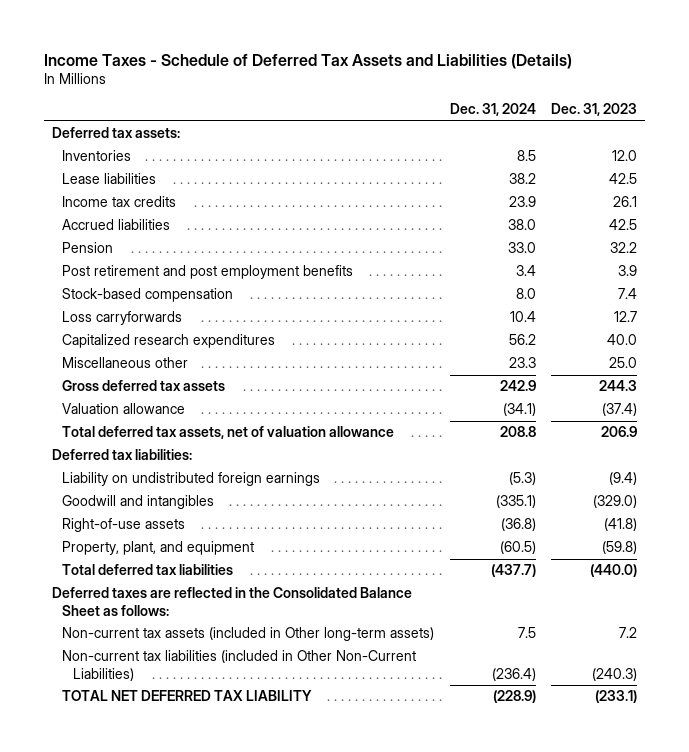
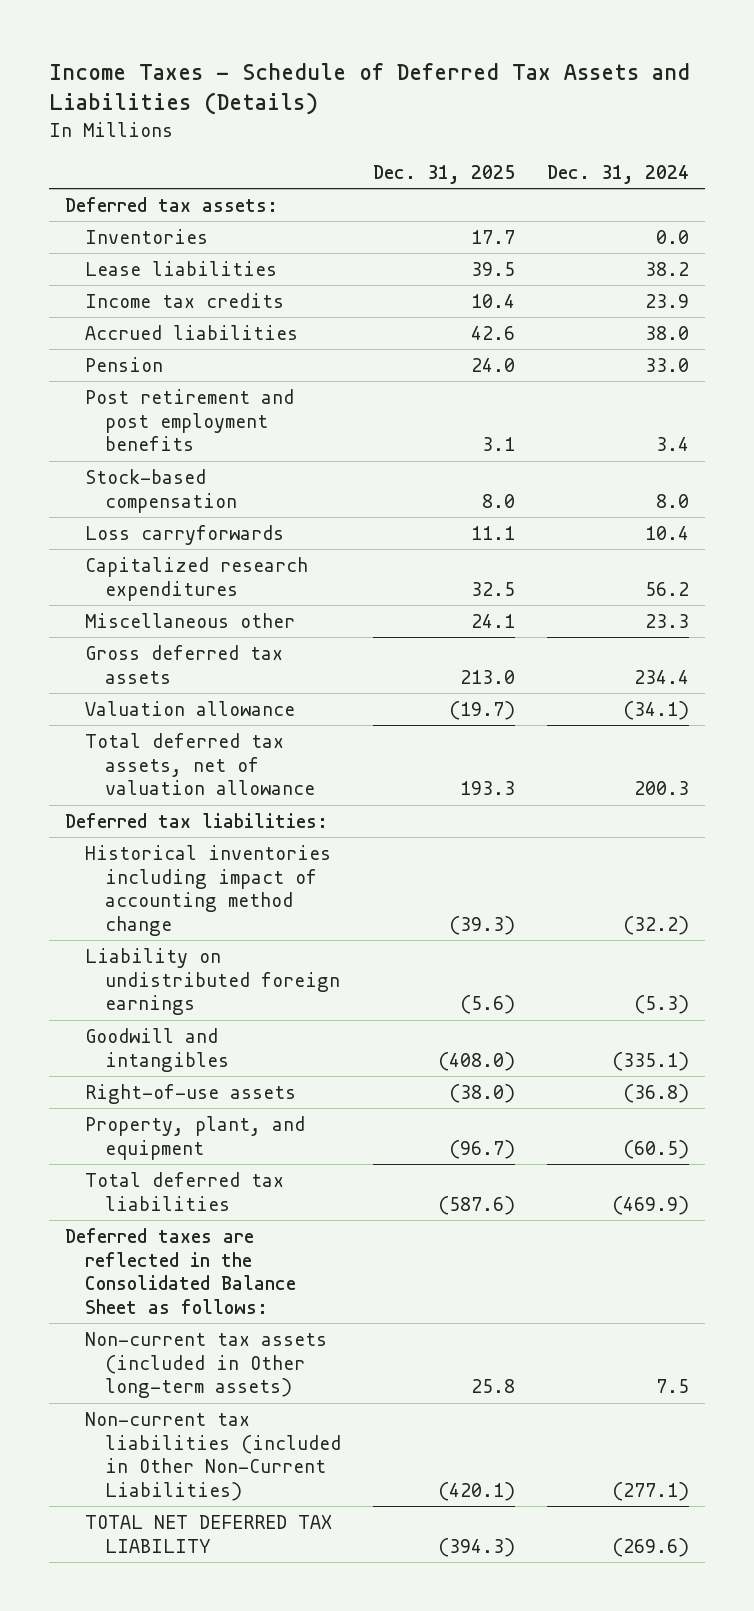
[551,103,638,117] Dec. 31, 2023 -> none
none -> [372,165,515,185] Dec. 31, 2025
[516,150,536,162] 8.5 -> [655,229,689,244] 0.0
[499,380,536,392] 242.9 -> [633,669,689,684] 234.4
[499,426,536,438] 208.8 -> [633,781,689,796] 200.3
none -> [84,844,331,937] Historical inventories including impact of accounting method change
[490,564,536,578] (437.7) -> [611,1195,689,1215] (469.9)
[491,667,536,681] (236.4) -> [611,1482,689,1502] (277.1)
[492,690,536,704] (228.9) -> [611,1537,689,1557] (269.6)

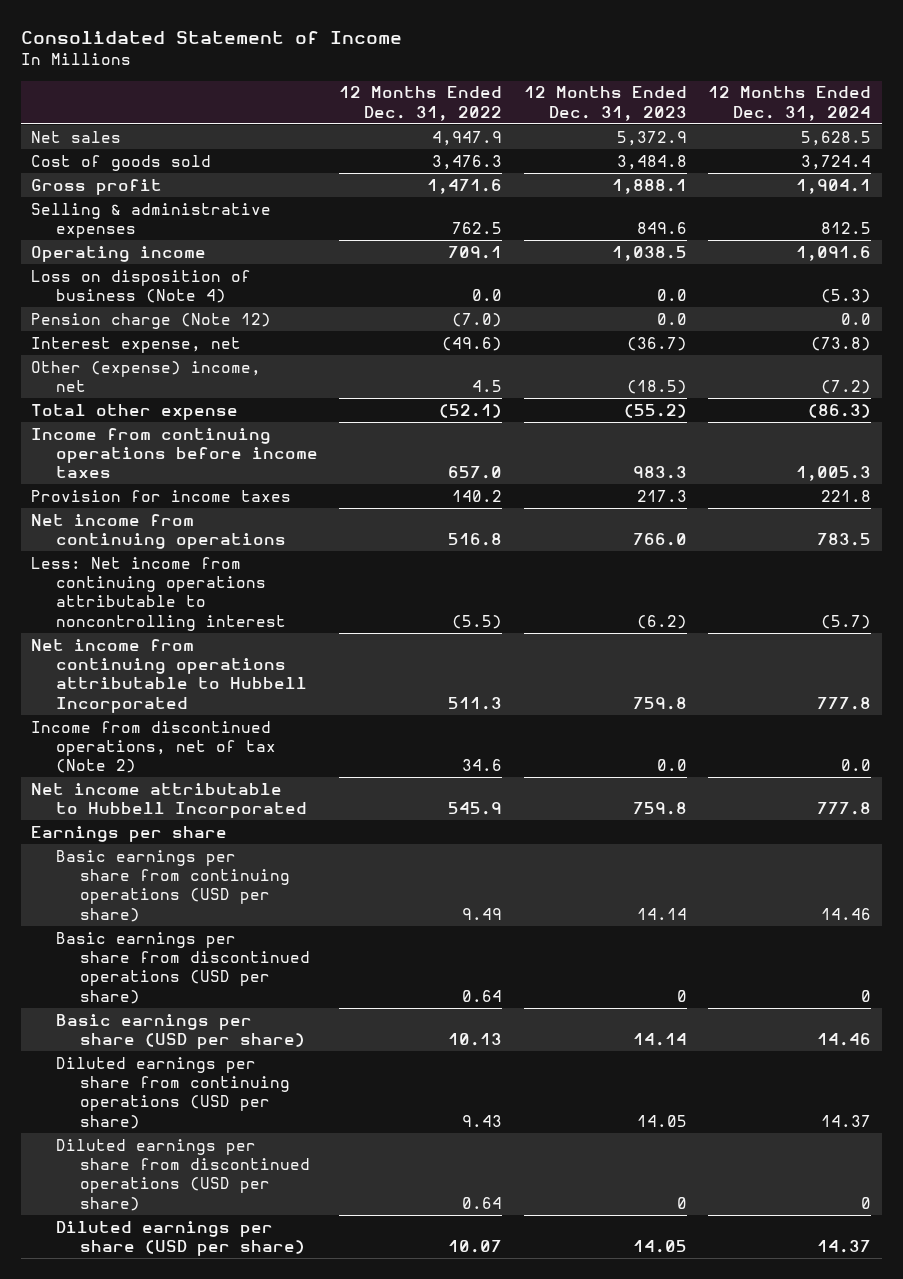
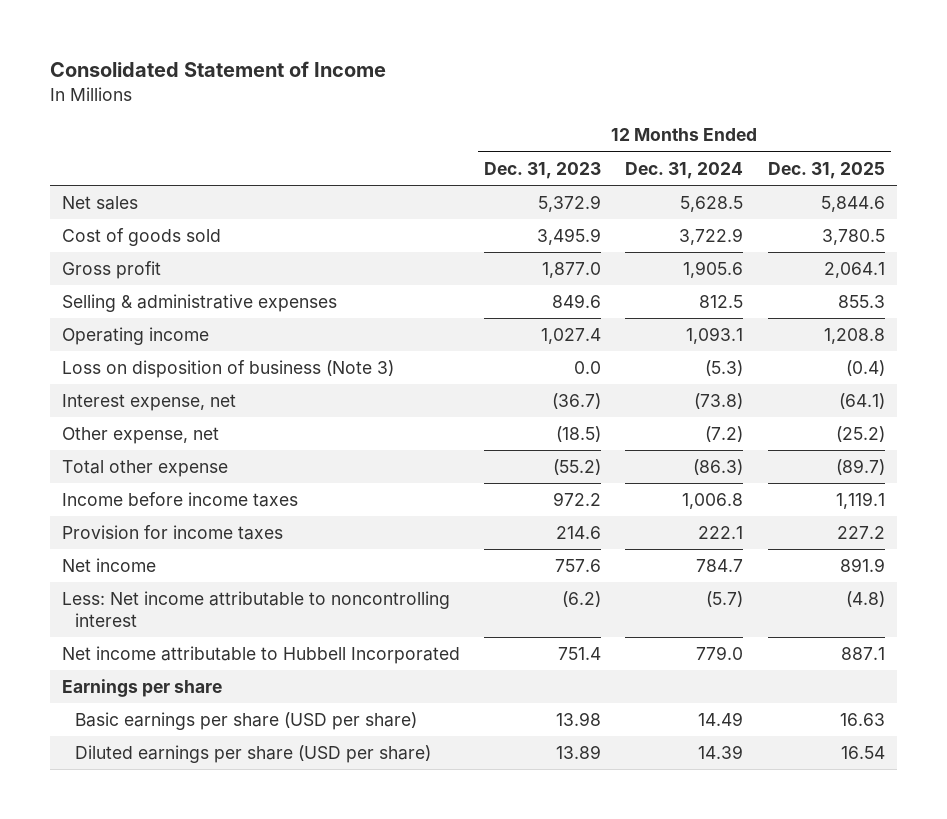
[339,86,503,121] 12 Months Ended Dec. 31, 2022 -> none
none -> [767,161,885,179] Dec. 31, 2025
[616,154,687,170] 3,484.8 -> [537,228,602,246] 3,495.9
[801,154,872,170] 3,724.4 -> [679,228,744,246] 3,722.9
[611,178,687,194] 1,888.1 -> [542,262,602,279] 1,877.0
[796,178,872,194] 1,904.1 -> [683,261,744,279] 1,905.6
[31,312,272,329] Pension charge (Note 12) -> none
[611,245,687,261] 1,038.5 -> [541,328,602,345] 1,027.4
[796,245,872,261] 1,091.6 -> [686,327,744,345] 1,093.1
[31,269,252,303] Loss on disposition of business (Note 4) -> [61,360,394,379] Loss on disposition of business (Note 3)
[31,360,262,392] Other (expense) income, net -> [61,427,219,445] Other expense, net
[31,513,286,549] Net income from continuing operations -> none
[31,638,307,713] Net income from continuing operations attributable to Hubbell Incorporated -> none
[31,720,276,774] Income from discontinued operations, net of tax (Note 2) -> none
[31,427,318,479] Income from continuing operations before income taxes -> [61,492,298,508] Income before income taxes
[632,466,687,480] 983.3 -> [553,492,602,507] 972.2
[796,466,872,482] 1,005.3 -> [682,493,744,510] 1,006.8
[636,489,687,502] 217.3 -> [556,526,602,540] 214.6
[821,489,872,502] 221.8 -> [698,526,744,540] 222.1
none -> [61,558,156,573] Net income
[31,556,286,631] Less: Net income from continuing operations attributable to noncontrolling interest -> [61,591,450,627] Less: Net income attributable to noncontrolling interest
[632,801,687,815] 759.8 -> [558,647,602,661] 751.4
[817,801,872,815] 777.8 -> [696,646,744,661] 779.0
[55,849,290,922] Basic earnings per share from continuing operations (USD per share) -> none
[55,931,310,1004] Basic earnings per share from discontinued operations (USD per share) -> none
[55,1056,290,1129] Diluted earnings per share from continuing operations (USD per share) -> none
[55,1138,310,1211] Diluted earnings per share from discontinued operations (USD per share) -> none
[632,1032,687,1046] 14.14 -> [556,712,602,727] 13.98
[817,1032,872,1046] 14.46 -> [698,712,744,727] 14.49
[632,1239,687,1253] 14.05 -> [556,745,602,760] 13.89
[817,1239,872,1253] 14.37 -> [698,745,744,760] 14.39

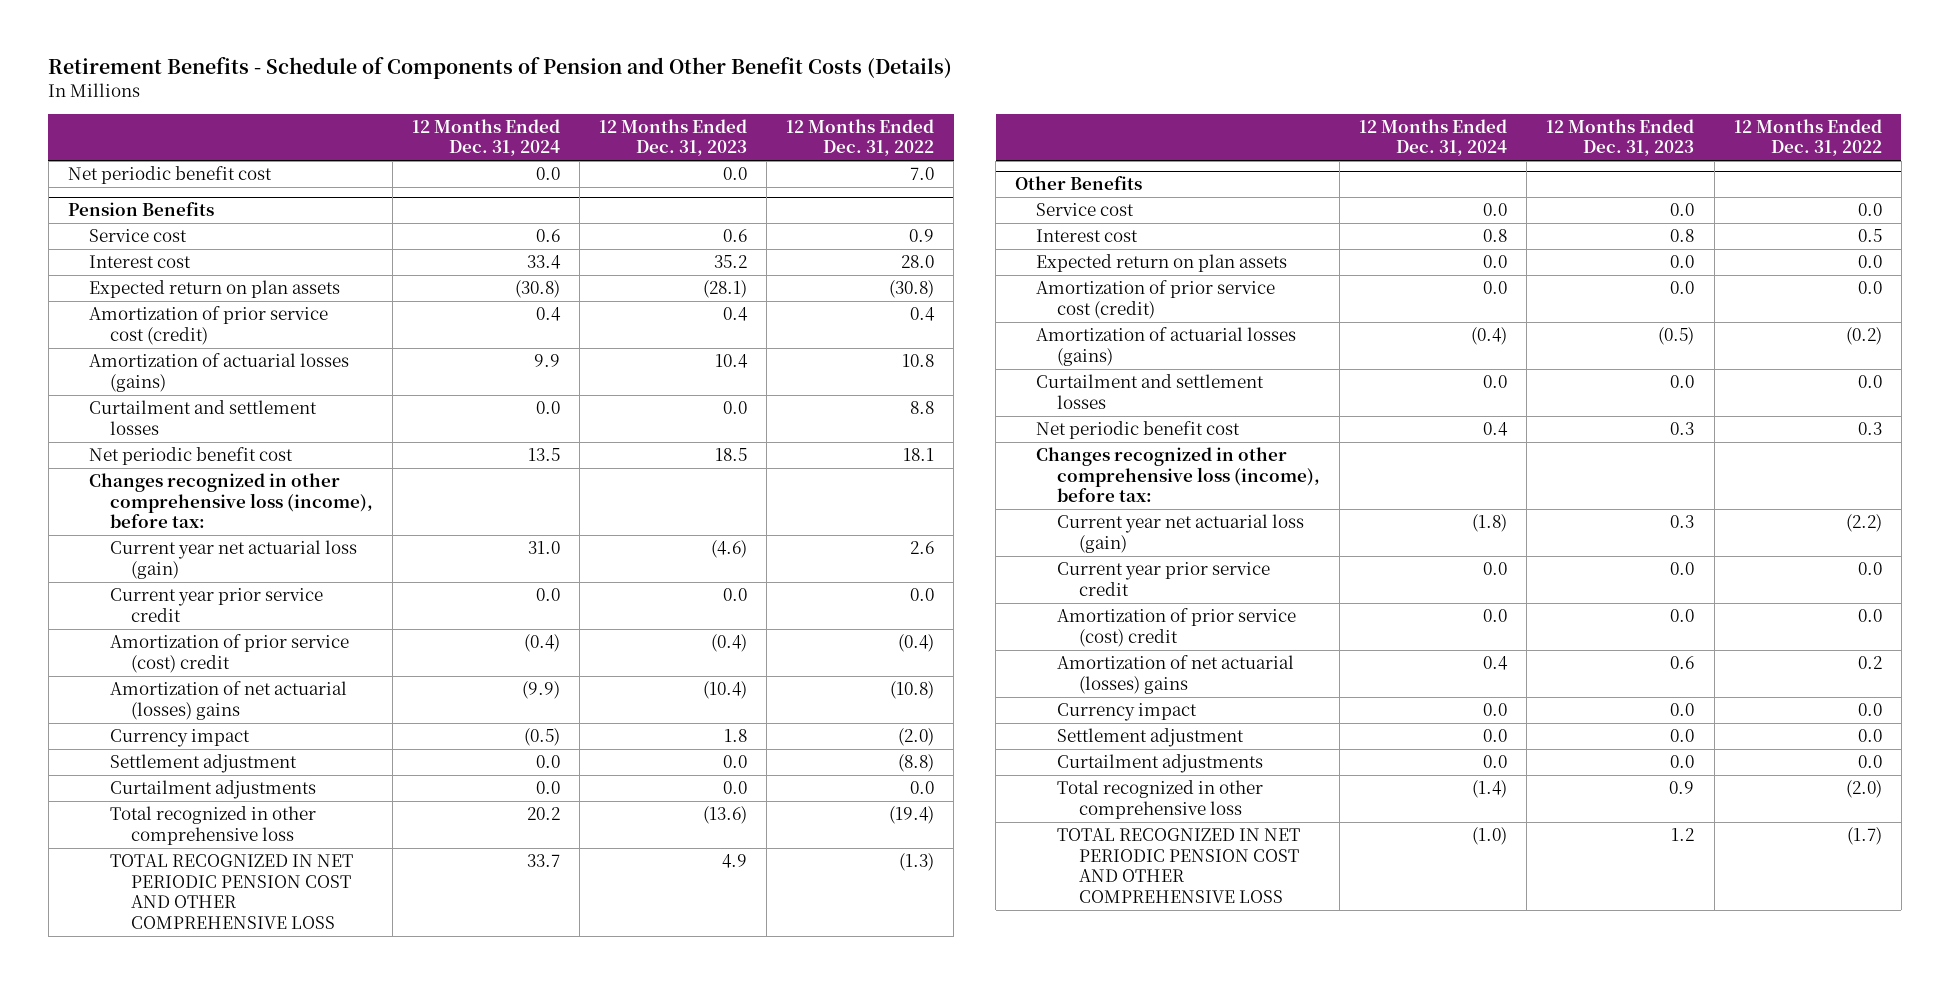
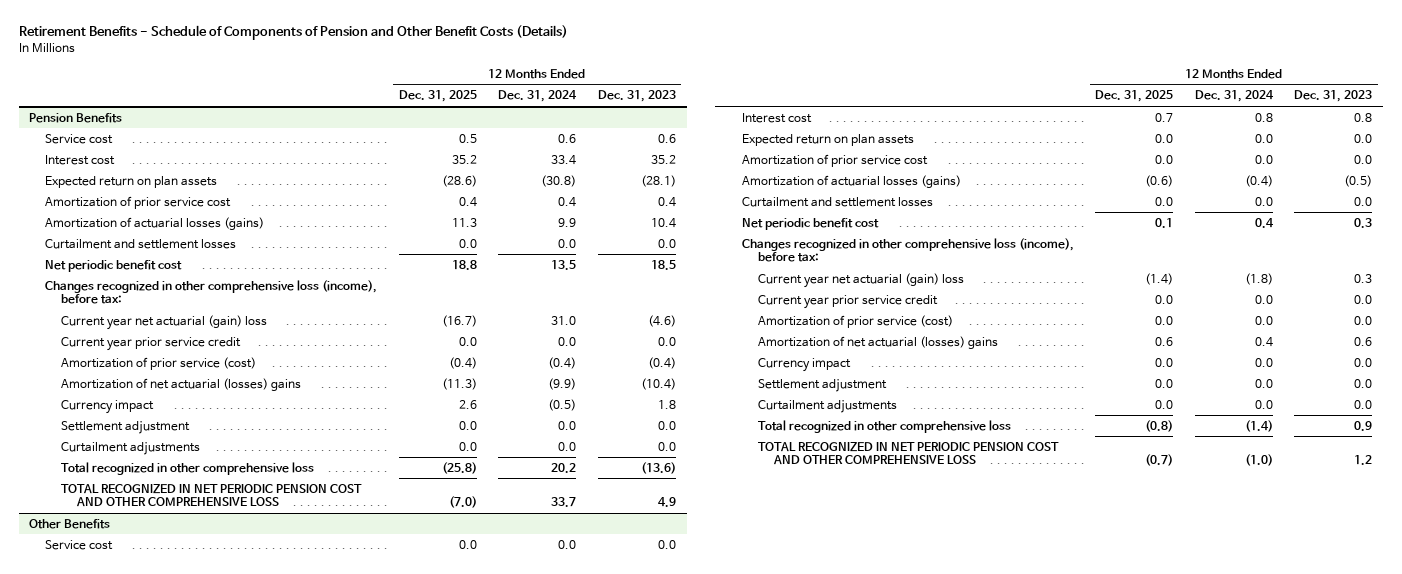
[786,118,935,157] 12 Months Ended Dec. 31, 2022 -> none
none -> [398,90,477,103] Dec. 31, 2025
[67,166,272,185] Net periodic benefit cost -> none
[88,306,328,345] Amortization of prior service cost (credit) -> [45,195,232,209] Amortization of prior service cost
[110,540,358,579] Current year net actuarial loss (gain) -> [61,314,268,330] Current year net actuarial (gain) loss
[110,634,350,673] Amortization of prior service (cost) credit -> [61,356,257,370] Amortization of prior service (cost)
[1036,280,1276,319] Amortization of prior service cost (credit) -> [741,153,928,167] Amortization of prior service cost
[1057,514,1305,553] Current year net actuarial loss (gain) -> [757,272,964,288] Current year net actuarial (gain) loss
[1057,608,1297,647] Amortization of prior service (cost) credit -> [757,314,953,328] Amortization of prior service (cost)

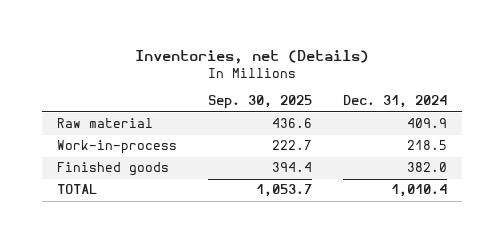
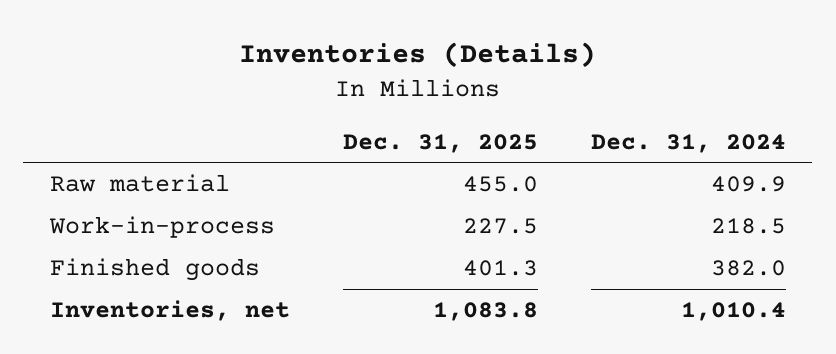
[135,50,370,65] Inventories, net (Details) -> [238,41,596,68] Inventories (Details)
[208,95,313,110] Sep. 30, 2025 -> none
none -> [342,133,538,153] Dec. 31, 2025
[57,184,98,195] TOTAL -> [49,300,290,322] Inventories, net

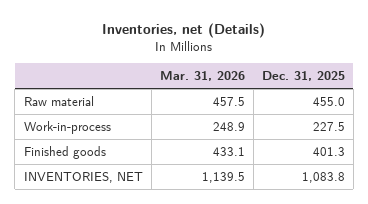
[238,41,596,68] Inventories (Details) -> [102,23,266,39] Inventories, net (Details)
[590,133,786,153] Dec. 31, 2024 -> none
none -> [159,71,245,82] Mar. 31, 2026
[49,300,290,322] Inventories, net -> [23,171,143,183] INVENTORIES, NET

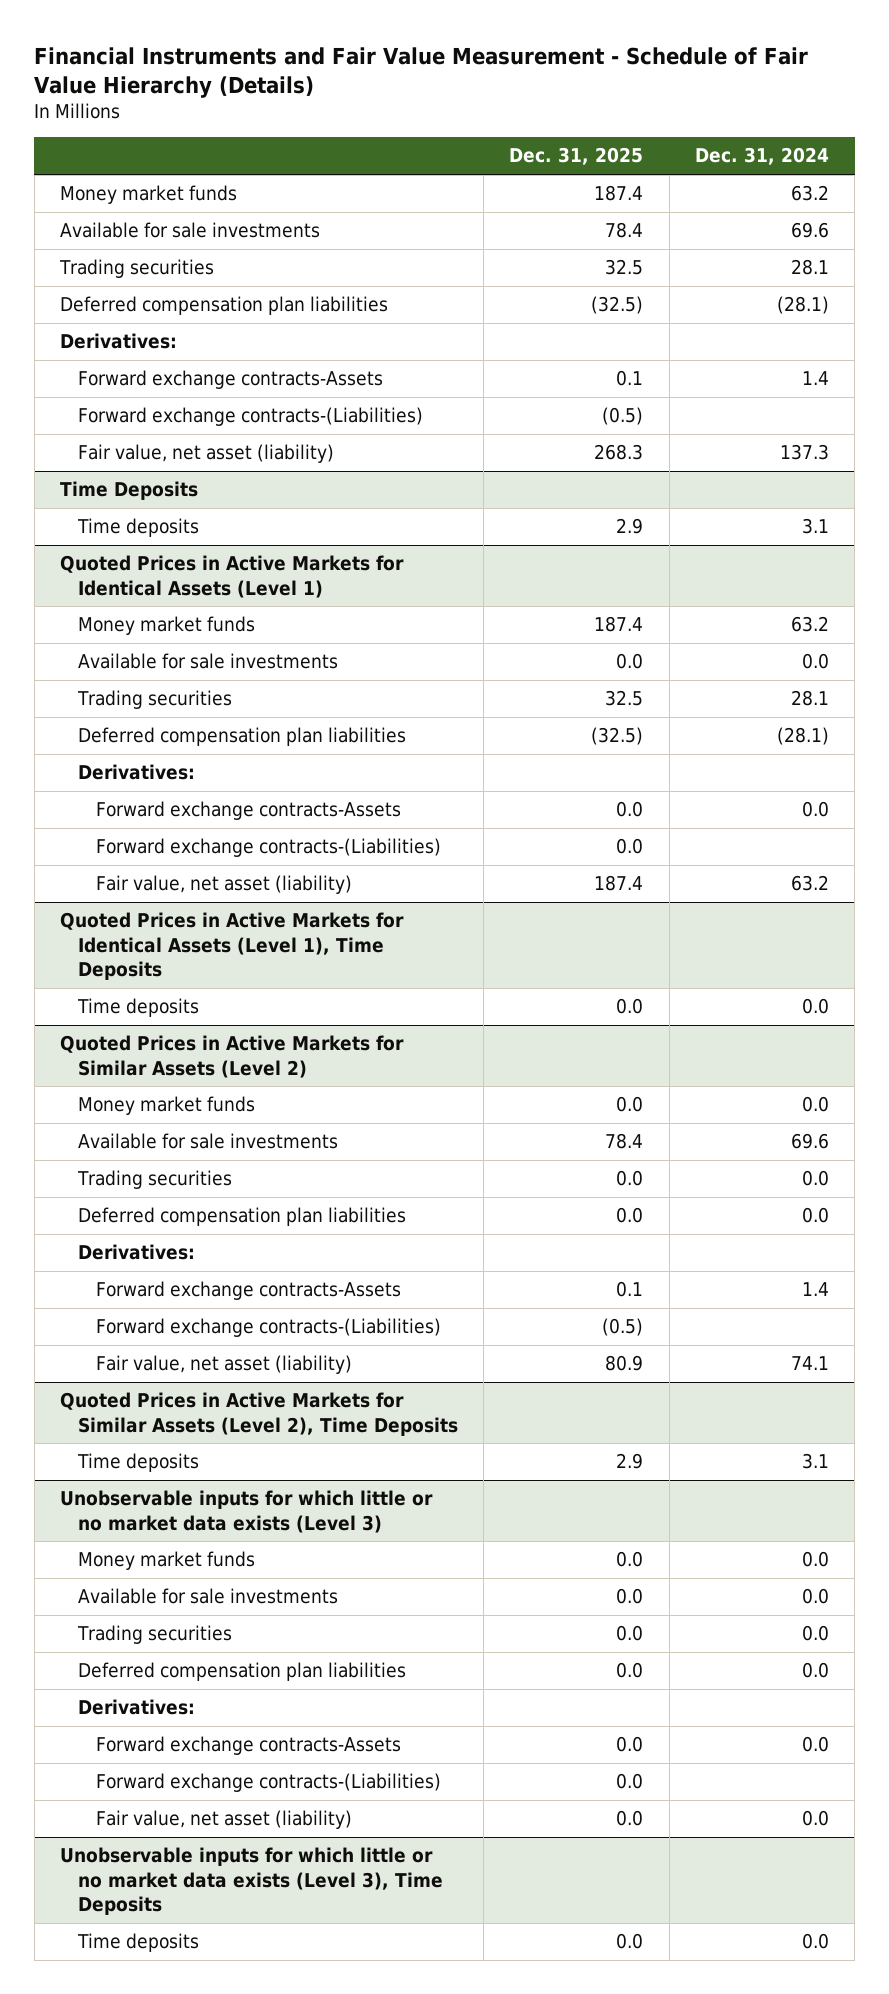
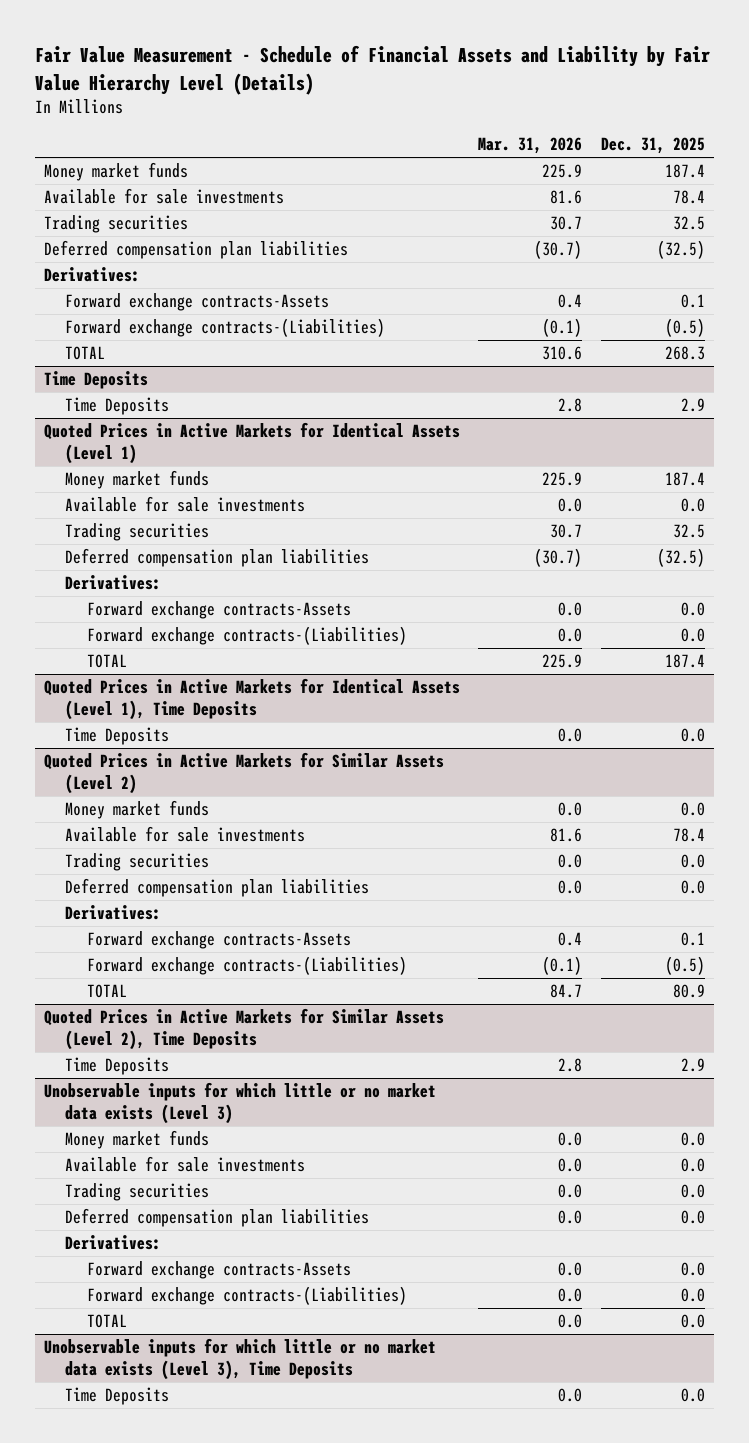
[34,46,809,98] Financial Instruments and Fair Value Measurement - Schedule of Fair Value Hierarchy (Details) -> [35,45,711,95] Fair Value Measurement - Schedule of Financial Assets and Liability by Fair Value Hierarchy Level (Details)
[694,147,829,166] Dec. 31, 2024 -> none
none -> [478,137,583,155] Mar. 31, 2026
[77,444,334,464] Fair value, net asset (liability) -> [65,346,106,361] TOTAL
[76,518,199,538] Time deposits -> [65,397,170,416] Time Deposits
[95,875,352,895] Fair value, net asset (liability) -> [86,654,127,669] TOTAL
[76,998,199,1018] Time deposits -> [65,727,170,746] Time Deposits
[95,1355,352,1375] Fair value, net asset (liability) -> [86,984,127,999] TOTAL
[76,1453,199,1473] Time deposits -> [65,1057,170,1076] Time Deposits
[95,1810,352,1830] Fair value, net asset (liability) -> [86,1314,127,1329] TOTAL
[76,1933,199,1953] Time deposits -> [65,1387,170,1406] Time Deposits

